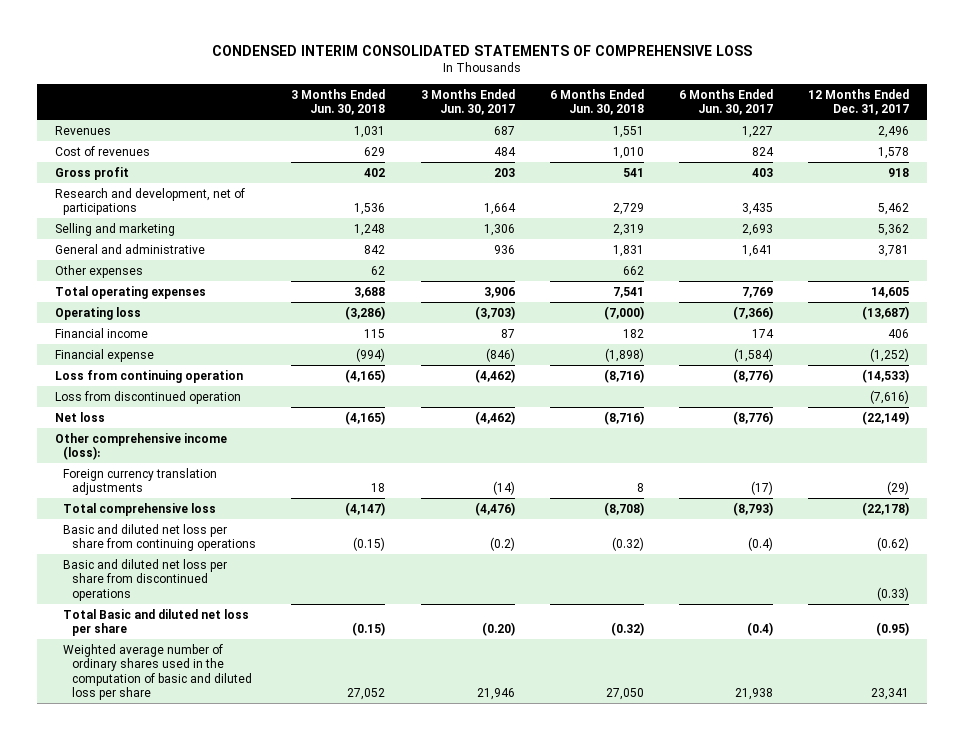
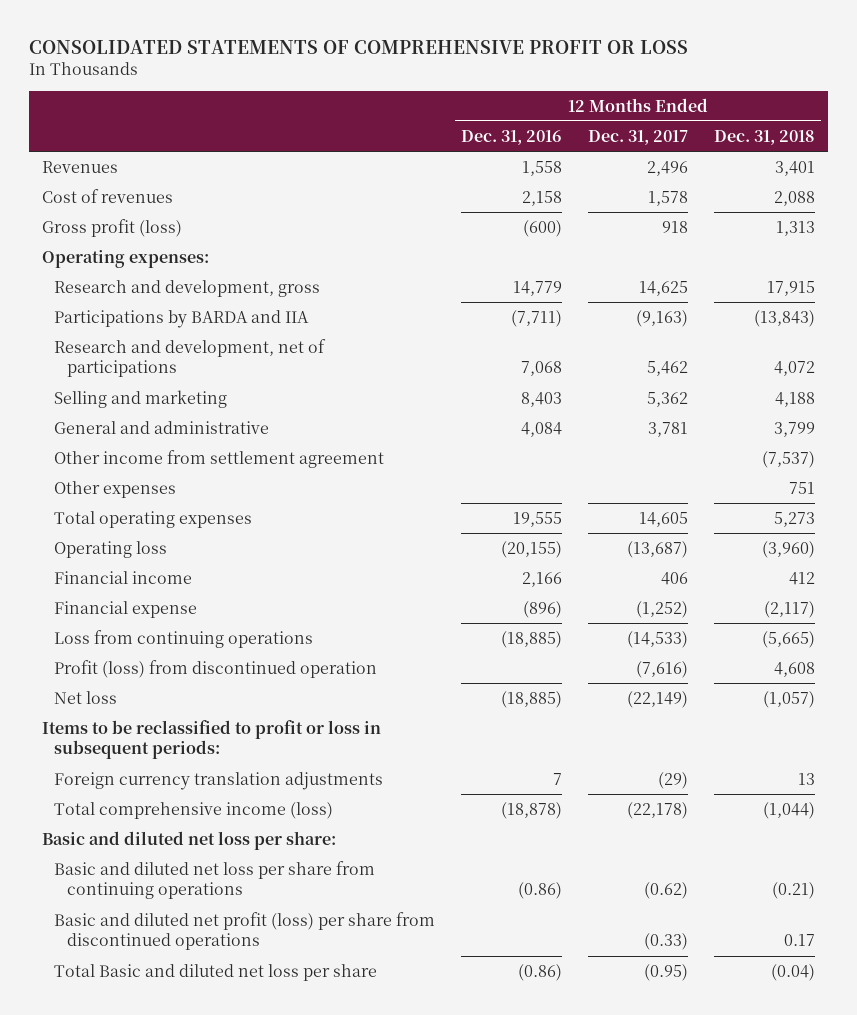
[212,44,753,56] CONDENSED INTERIM CONSOLIDATED STATEMENTS OF COMPREHENSIVE LOSS -> [29,39,689,54] CONSOLIDATED STATEMENTS OF COMPREHENSIVE PROFIT OR LOSS
[291,88,386,116] 3 Months Ended Jun. 30, 2018 -> none
[420,88,515,116] 3 Months Ended Jun. 30, 2017 -> none
[549,88,644,116] 6 Months Ended Jun. 30, 2018 -> none
[679,88,774,116] 6 Months Ended Jun. 30, 2017 -> none
none -> [461,129,563,145] Dec. 31, 2016
none -> [714,129,816,145] Dec. 31, 2018
[54,166,129,180] Gross profit -> [41,218,182,237] Gross profit (loss)
none -> [41,249,209,268] Operating expenses:
none -> [54,279,321,297] Research and development, gross
none -> [54,309,310,328] Participations by BARDA and IIA
none -> [54,449,385,468] Other income from settlement agreement
[54,369,243,383] Loss from continuing operation -> [54,629,314,648] Loss from continuing operations
[54,390,241,404] Loss from discontinued operation -> [54,659,378,678] Profit (loss) from discontinued operation
[54,432,227,461] Other comprehensive income (loss): -> none
none -> [41,719,381,760] Items to be reclassified to profit or loss in subsequent periods:
[63,502,217,516] Total comprehensive loss -> [54,801,334,819] Total comprehensive income (loss)
none -> [41,830,336,850] Basic and diluted net loss per share:
[63,558,228,601] Basic and diluted net loss per share from discontinued operations -> [54,911,436,951] Basic and diluted net profit (loss) per share from discontinued operations
[63,643,253,701] Weighted average number of ordinary shares used in the computation of basic and diluted loss per share -> none

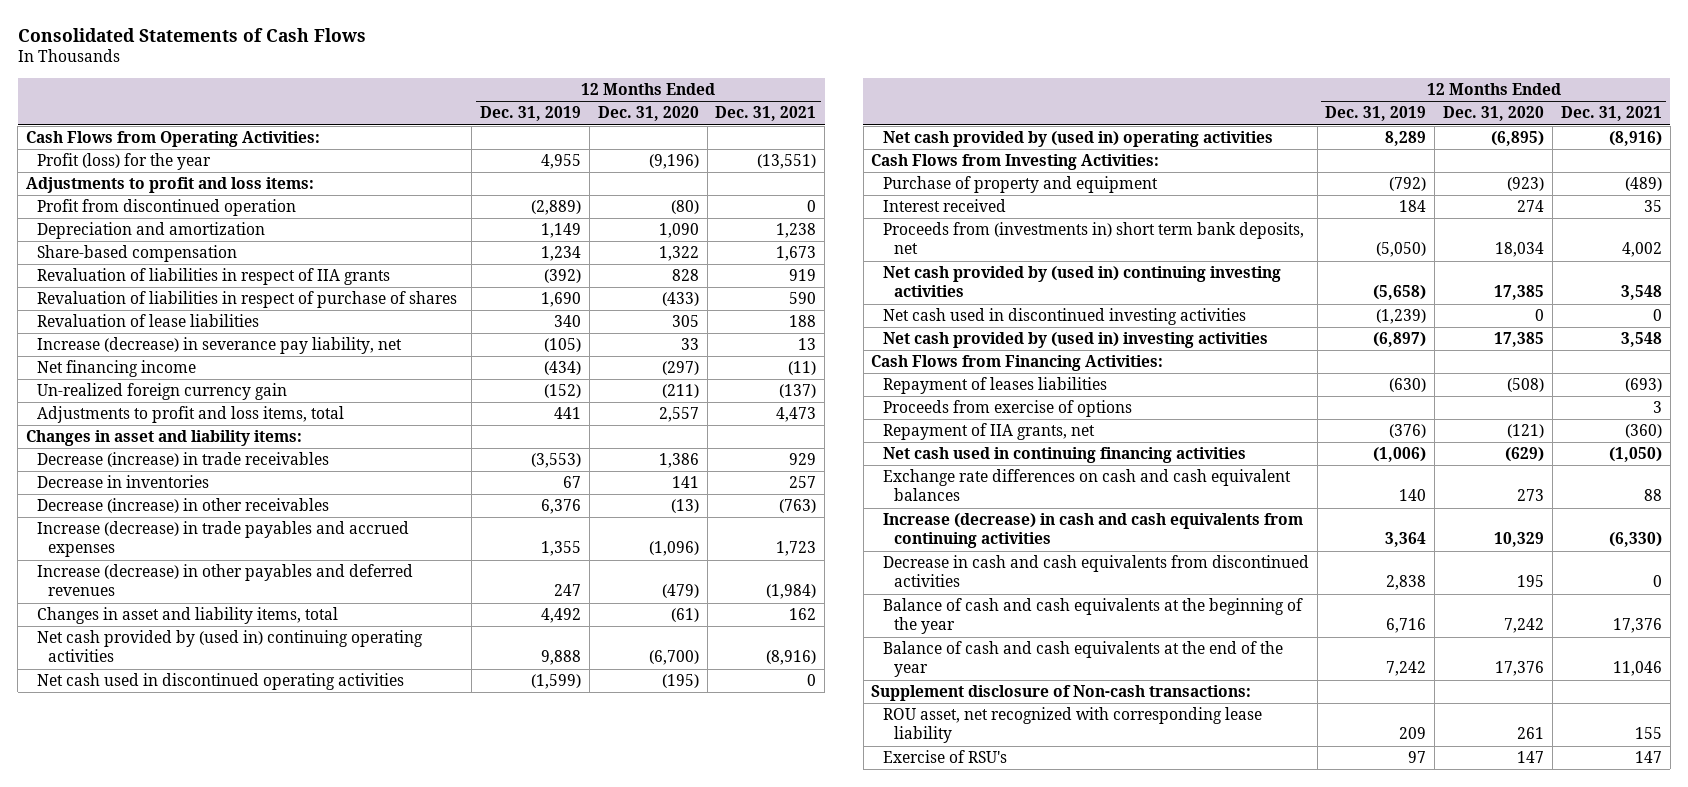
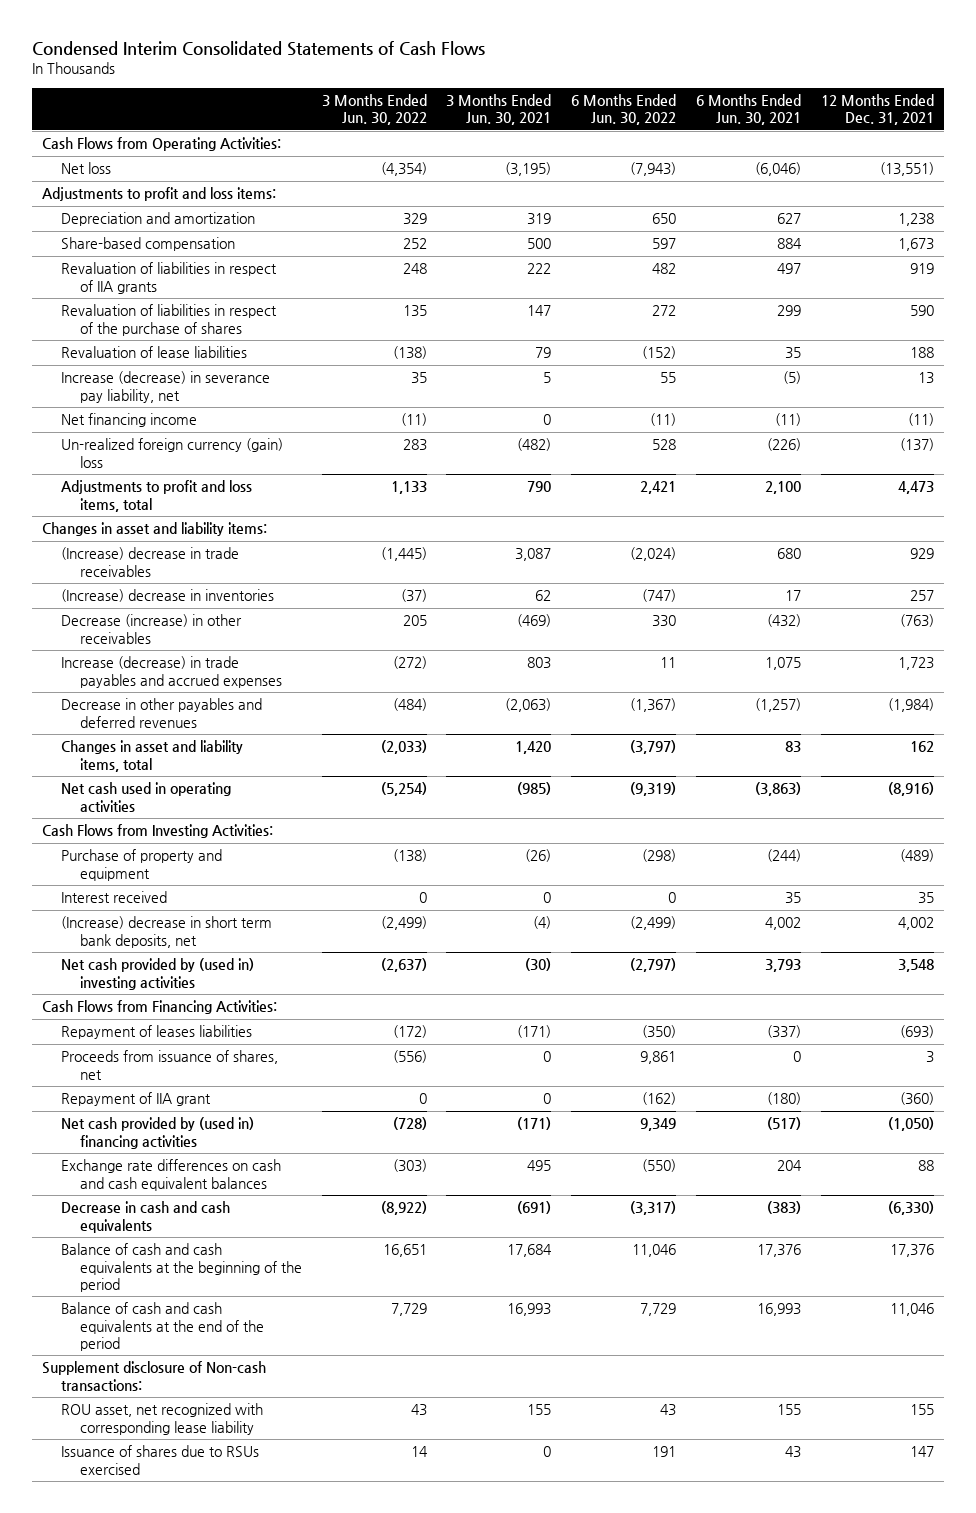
[17,27,366,42] Consolidated Statements of Cash Flows -> [32,41,486,57] Condensed Interim Consolidated Statements of Cash Flows
[479,106,581,122] Dec. 31, 2019 -> none
[597,106,699,122] Dec. 31, 2020 -> none
none -> [321,94,427,126] 3 Months Ended Jun. 30, 2022
none -> [446,94,552,126] 3 Months Ended Jun. 30, 2021
none -> [571,94,677,126] 6 Months Ended Jun. 30, 2022
none -> [695,94,801,126] 6 Months Ended Jun. 30, 2021
[37,153,212,171] Profit (loss) for the year -> [60,162,111,175] Net loss
[37,199,297,217] Profit from discontinued operation -> none
[37,291,458,309] Revaluation of liabilities in respect of purchase of shares -> [60,304,277,336] Revaluation of liabilities in respect of the purchase of shares
[37,383,288,401] Un-realized foreign currency gain -> [60,438,283,468] Un-realized foreign currency (gain) loss
[37,452,330,468] Decrease (increase) in trade receivables -> [60,547,239,577] (Increase) decrease in trade receivables
[37,475,210,489] Decrease in inventories -> [60,589,274,603] (Increase) decrease in inventories
[37,564,414,597] Increase (decrease) in other payables and deferred revenues -> [60,698,262,728] Decrease in other payables and deferred revenues
[37,630,424,663] Net cash provided by (used in) continuing operating activities -> none
[37,673,405,691] Net cash used in discontinued operating activities -> none
[882,131,1273,148] Net cash provided by (used in) operating activities -> [60,782,231,812] Net cash used in operating activities
[882,266,1281,298] Net cash provided by (used in) continuing investing activities -> none
[882,308,1246,326] Net cash used in discontinued investing activities -> none
[882,222,1304,255] Proceeds from (investments in) short term bank deposits, net -> [60,916,272,948] (Increase) decrease in short term bank deposits, net
[882,400,1132,418] Proceeds from exercise of options -> none
none -> [60,1050,278,1080] Proceeds from issuance of shares, net
[882,423,1095,441] Repayment of IIA grants, net -> [60,1092,211,1107] Repayment of IIA grant
[882,447,1246,464] Net cash used in continuing financing activities -> [60,1117,254,1149] Net cash provided by (used in) financing activities
[882,555,1309,588] Decrease in cash and cash equivalents from discontinued activities -> none
[882,513,1303,549] Increase (decrease) in cash and cash equivalents from continuing activities -> [60,1201,230,1233] Decrease in cash and cash equivalents
[882,598,1303,635] Balance of cash and cash equivalents at the beginning of the year -> [60,1243,302,1292] Balance of cash and cash equivalents at the beginning of the period
[882,641,1283,678] Balance of cash and cash equivalents at the end of the year -> [60,1302,264,1351] Balance of cash and cash equivalents at the end of the period
[882,750,1007,764] Exercise of RSU's -> [60,1445,259,1475] Issuance of shares due to RSUs exercised

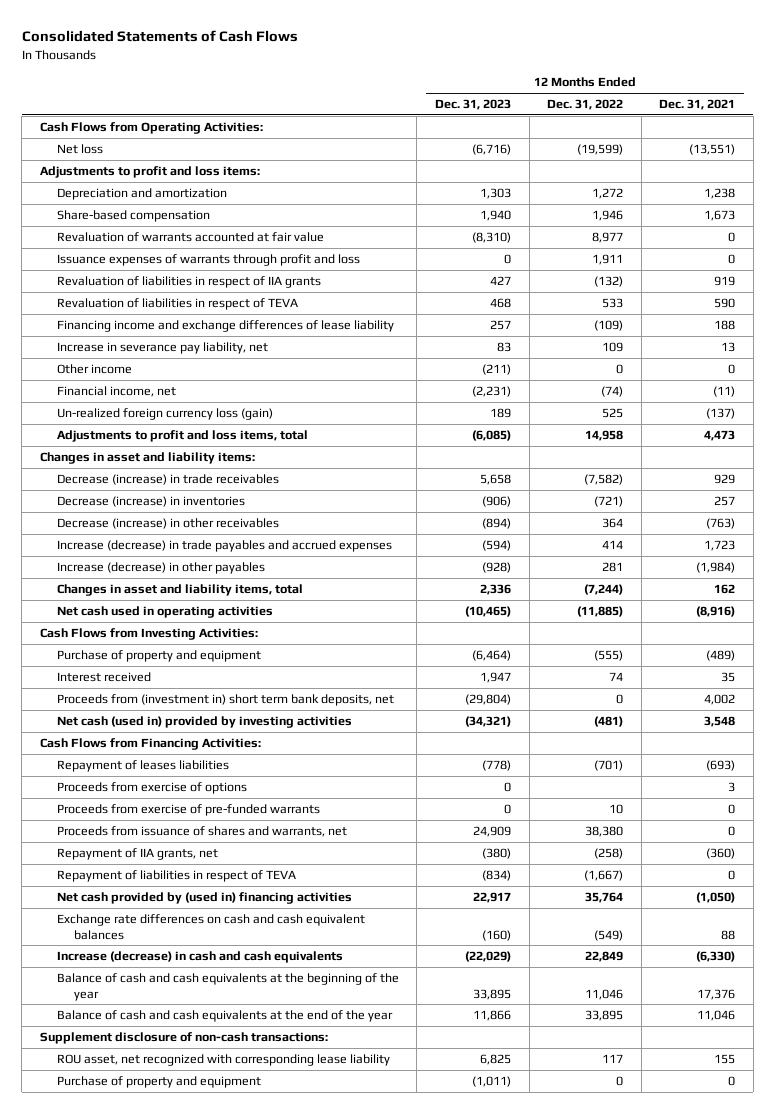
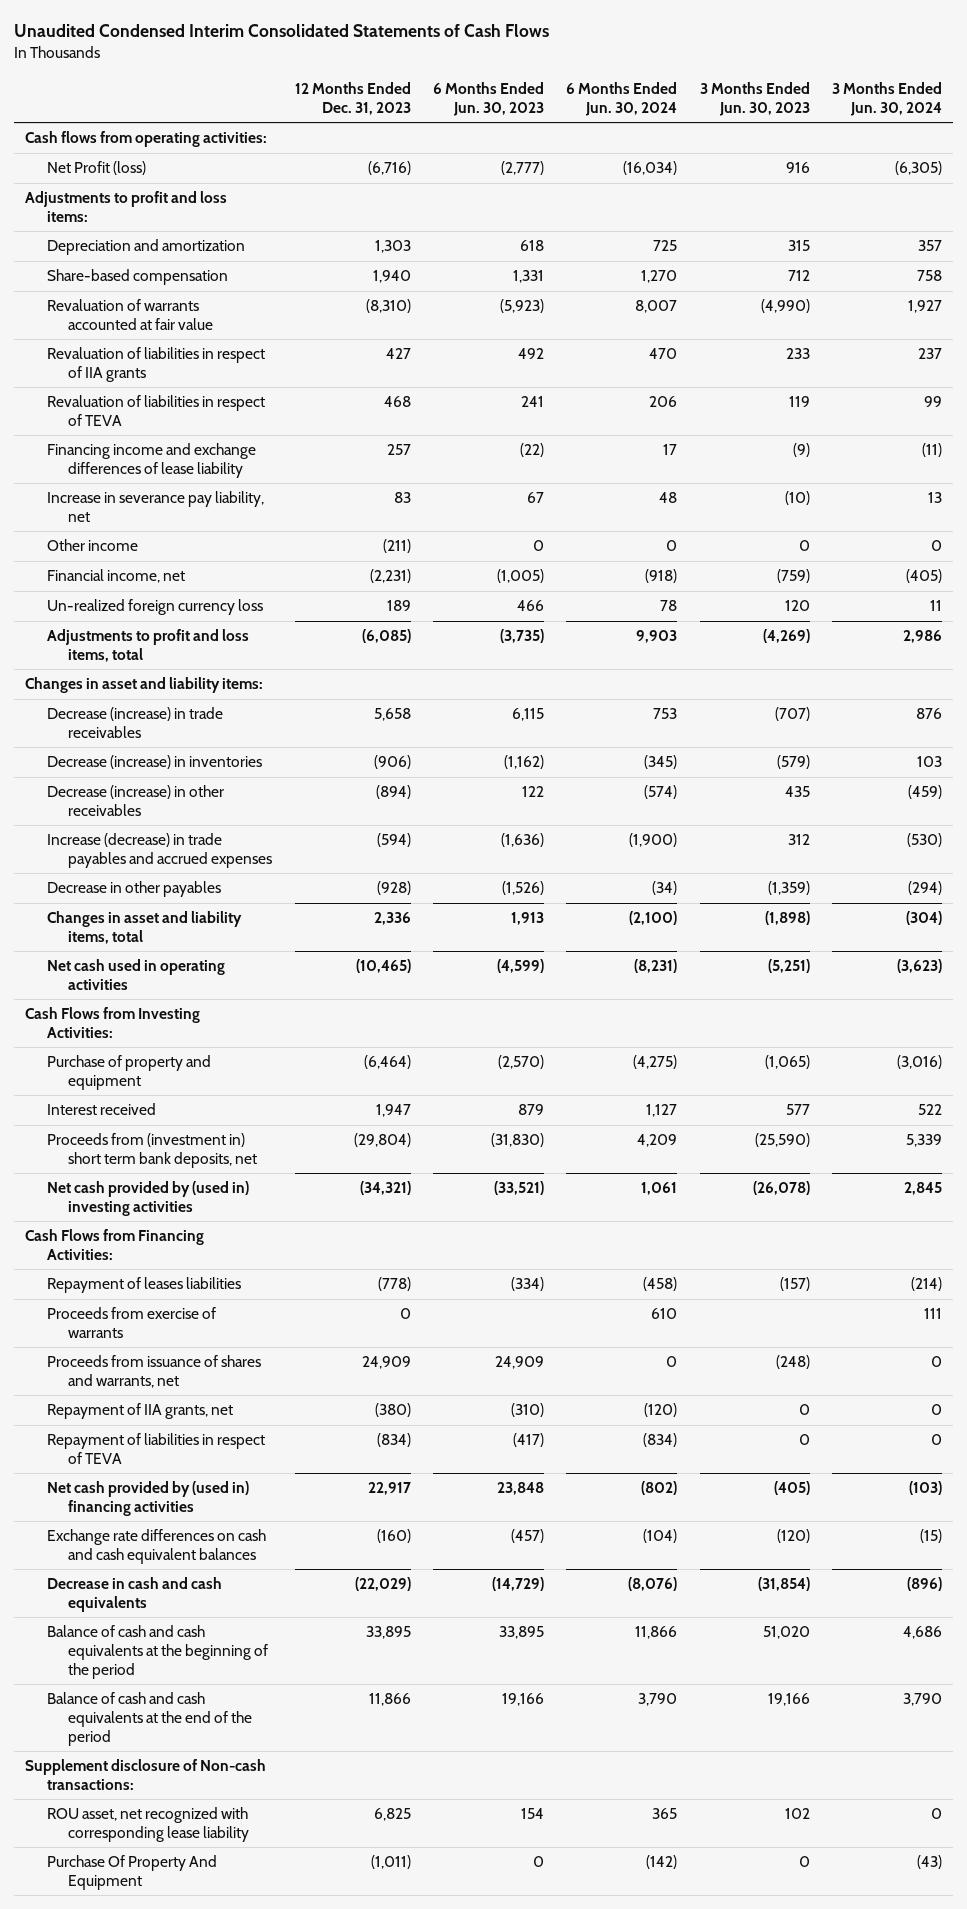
[21,30,298,43] Consolidated Statements of Cash Flows -> [13,24,549,38] Unaudited Condensed Interim Consolidated Statements of Cash Flows
[547,99,624,111] Dec. 31, 2022 -> none
[659,99,736,111] Dec. 31, 2021 -> none
none -> [432,81,544,116] 6 Months Ended Jun. 30, 2023
none -> [566,81,678,116] 6 Months Ended Jun. 30, 2024
none -> [699,81,810,116] 3 Months Ended Jun. 30, 2023
none -> [831,81,942,116] 3 Months Ended Jun. 30, 2024
[39,121,263,134] Cash Flows from Operating Activities: -> [24,131,267,148] Cash flows from operating activities:
[56,143,103,154] Net loss -> [46,161,146,176] Net Profit (loss)
[56,253,360,266] Issuance expenses of warrants through profit and loss -> none
[56,407,273,420] Un-realized foreign currency loss (gain) -> [46,599,263,616] Un-realized foreign currency loss
[56,561,265,574] Increase (decrease) in other payables -> [46,881,221,898] Decrease in other payables
[56,715,352,728] Net cash (used in) provided by investing activities -> [46,1181,249,1217] Net cash provided by (used in) investing activities
[56,781,247,794] Proceeds from exercise of options -> none
[56,803,320,816] Proceeds from exercise of pre-funded warrants -> [46,1307,216,1339] Proceeds from exercise of warrants
[56,950,343,963] Increase (decrease) in cash and cash equivalents -> [46,1577,222,1613] Decrease in cash and cash equivalents
[56,972,399,1001] Balance of cash and cash equivalents at the beginning of the year -> [46,1625,269,1679] Balance of cash and cash equivalents at the beginning of the period
[56,1009,393,1022] Balance of cash and cash equivalents at the end of the year -> [46,1692,253,1746] Balance of cash and cash equivalents at the end of the period
[39,1031,328,1044] Supplement disclosure of non-cash transactions: -> [24,1759,266,1791] Supplement disclosure of Non-cash transactions:
[56,1075,261,1088] Purchase of property and equipment -> [46,1855,217,1891] Purchase Of Property And Equipment

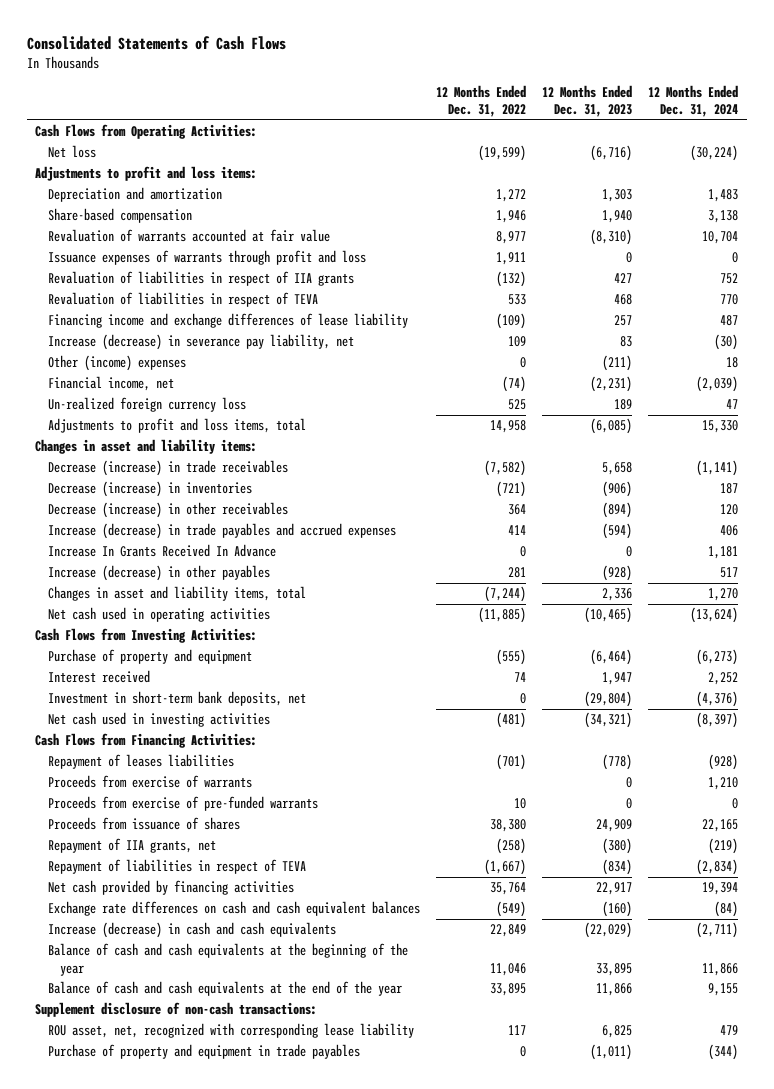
[13,24,549,38] Unaudited Condensed Interim Consolidated Statements of Cash Flows -> [27,35,287,50] Consolidated Statements of Cash Flows
[432,81,544,116] 6 Months Ended Jun. 30, 2023 -> none
[566,81,678,116] 6 Months Ended Jun. 30, 2024 -> none
[699,81,810,116] 3 Months Ended Jun. 30, 2023 -> none
[831,81,942,116] 3 Months Ended Jun. 30, 2024 -> none
none -> [436,84,527,118] 12 Months Ended Dec. 31, 2022
none -> [648,84,739,118] 12 Months Ended Dec. 31, 2024
[24,131,267,148] Cash flows from operating activities: -> [35,124,258,140] Cash Flows from Operating Activities:
[46,161,146,176] Net Profit (loss) -> [47,145,96,159] Net loss
none -> [47,250,366,266] Issuance expenses of warrants through profit and loss
[46,491,264,523] Increase in severance pay liability, net -> [47,334,354,351] Increase (decrease) in severance pay liability, net
[46,539,138,552] Other income -> [47,355,186,372] Other (income) expenses
none -> [47,544,276,558] Increase In Grants Received In Advance
[46,881,221,898] Decrease in other payables -> [47,565,270,582] Increase (decrease) in other payables
[46,1133,258,1169] Proceeds from (investment in) short term bank deposits, net -> [47,691,306,707] Investment in short-term bank deposits, net
[46,1181,249,1217] Net cash provided by (used in) investing activities -> [47,712,270,728] Net cash used in investing activities
none -> [47,796,318,812] Proceeds from exercise of pre-funded warrants
[46,1355,261,1389] Proceeds from issuance of shares and warrants, net -> [47,817,240,831] Proceeds from issuance of shares
[46,1481,249,1517] Net cash provided by (used in) financing activities -> [47,880,294,896] Net cash provided by financing activities
[46,1577,222,1613] Decrease in cash and cash equivalents -> [47,922,336,939] Increase (decrease) in cash and cash equivalents
[46,1625,269,1679] Balance of cash and cash equivalents at the beginning of the period -> [47,943,408,976] Balance of cash and cash equivalents at the beginning of the year
[46,1692,253,1746] Balance of cash and cash equivalents at the end of the period -> [47,981,402,997] Balance of cash and cash equivalents at the end of the year
[24,1759,266,1791] Supplement disclosure of Non-cash transactions: -> [35,1002,318,1018] Supplement disclosure of non-cash transactions:
[46,1807,250,1843] ROU asset, net recognized with corresponding lease liability -> [47,1023,414,1039] ROU asset, net, recognized with corresponding lease liability
[46,1855,217,1891] Purchase Of Property And Equipment -> [47,1044,360,1060] Purchase of property and equipment in trade payables

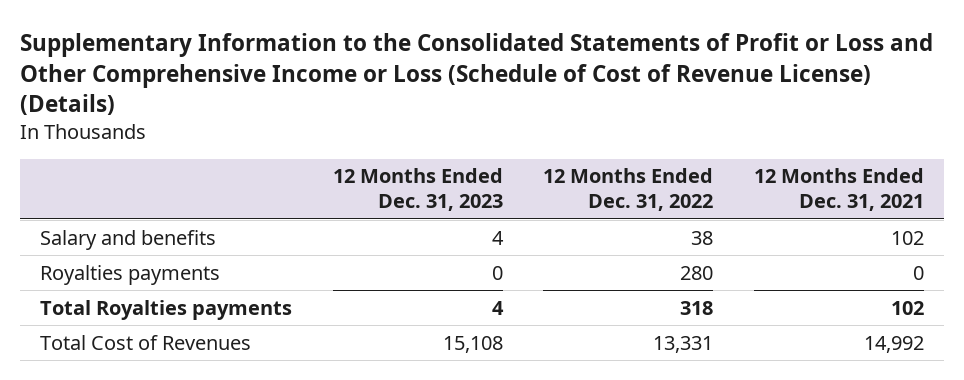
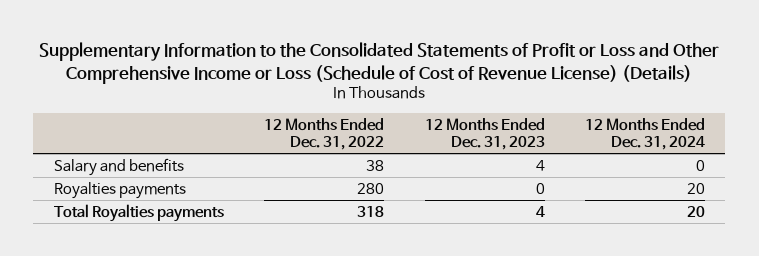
[753,168,924,212] 12 Months Ended Dec. 31, 2021 -> none
none -> [585,117,706,151] 12 Months Ended Dec. 31, 2024
[40,334,252,350] Total Cost of Revenues -> none

